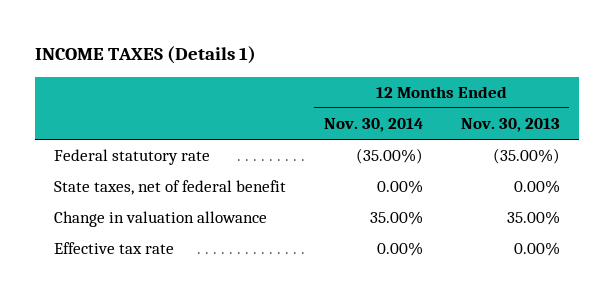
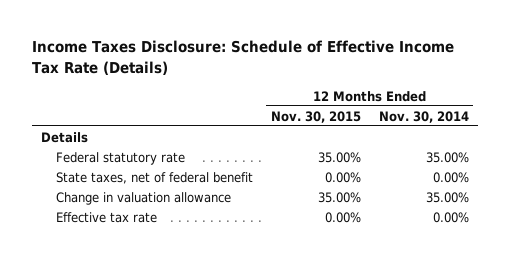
[35,46,257,65] INCOME TAXES (Details 1) -> [32,40,455,75] Income Taxes Disclosure: Schedule of Effective Income Tax Rate (Details)
[460,118,560,133] Nov. 30, 2013 -> none
none -> [270,110,361,123] Nov. 30, 2015
none -> [41,131,89,143] Details
[355,148,423,165] (35.00%) -> [425,151,469,163] 35.00%

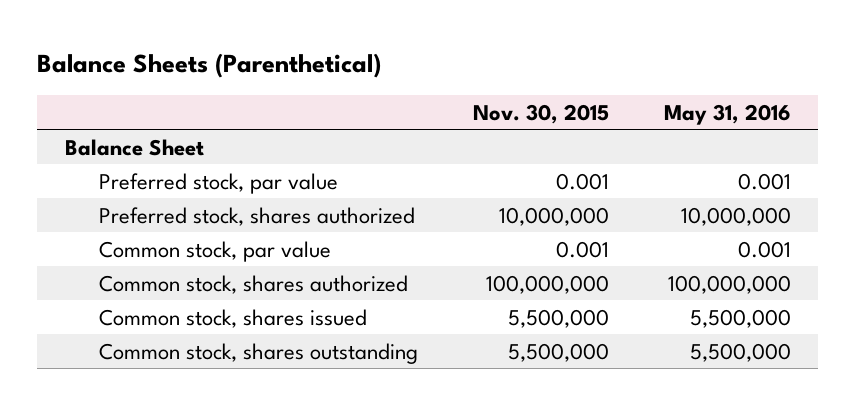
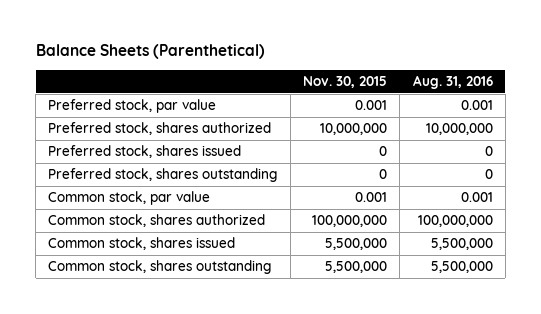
[663,103,791,125] May 31, 2016 -> none
none -> [412,74,493,89] Aug. 31, 2016
[64,138,204,156] Balance Sheet -> none
none -> [48,145,242,159] Preferred stock, shares issued
none -> [48,168,278,183] Preferred stock, shares outstanding

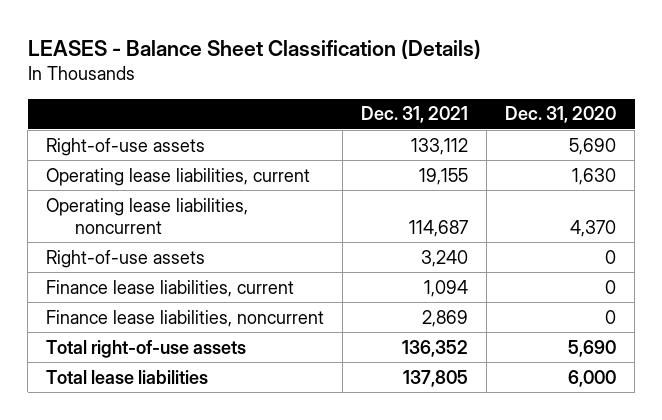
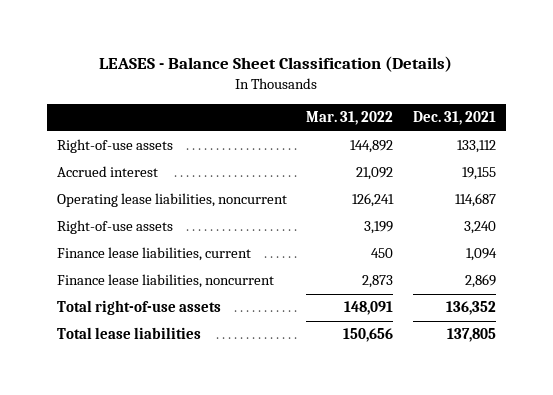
[505,106,617,124] Dec. 31, 2020 -> none
none -> [306,111,394,126] Mar. 31, 2022
[46,167,311,186] Operating lease liabilities, current -> [56,166,158,178] Accrued interest

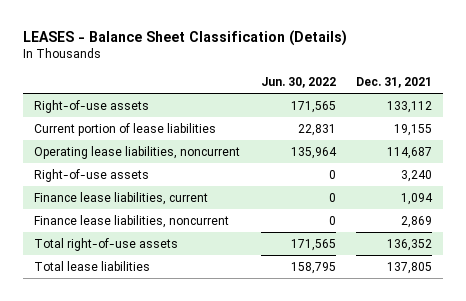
[306,111,394,126] Mar. 31, 2022 -> none
none -> [260,77,336,89] Jun. 30, 2022
[56,166,158,178] Accrued interest -> [33,122,216,136] Current portion of lease liabilities

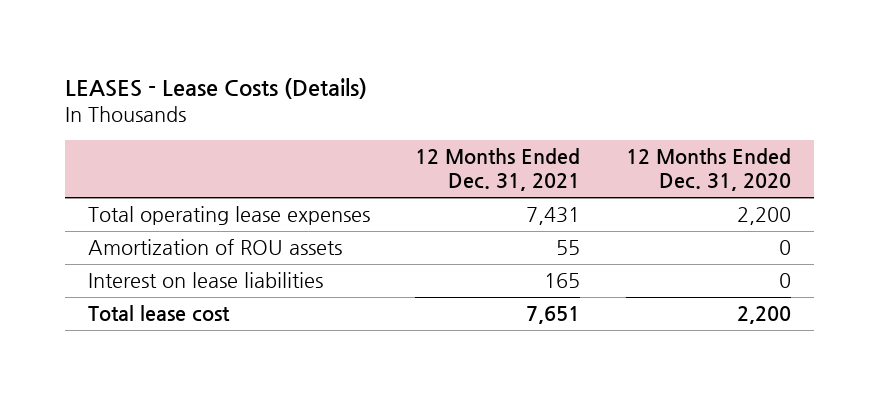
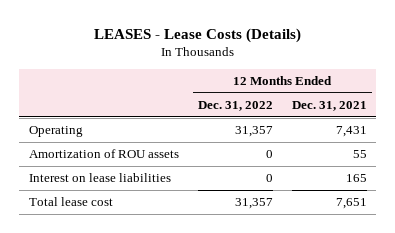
[625,148,791,192] 12 Months Ended Dec. 31, 2020 -> none
none -> [197,101,273,112] Dec. 31, 2022
[87,206,370,226] Total operating lease expenses -> [28,126,83,138] Operating

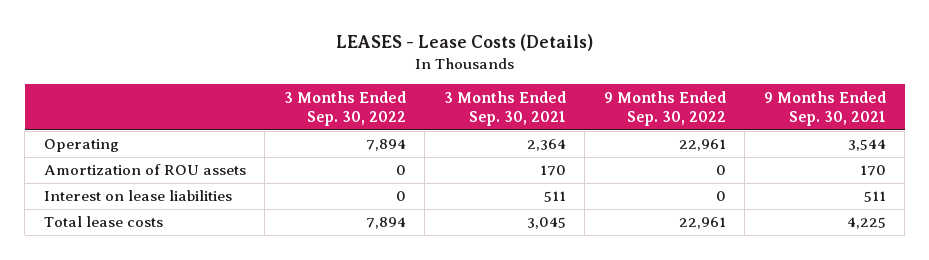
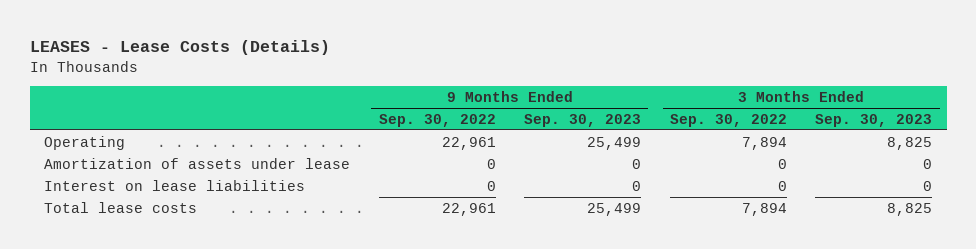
[443,90,566,126] 3 Months Ended Sep. 30, 2021 -> none
[763,90,886,126] 9 Months Ended Sep. 30, 2021 -> none
none -> [524,113,642,127] Sep. 30, 2023
none -> [815,113,933,127] Sep. 30, 2023
[43,164,246,176] Amortization of ROU assets -> [43,157,350,169] Amortization of assets under lease

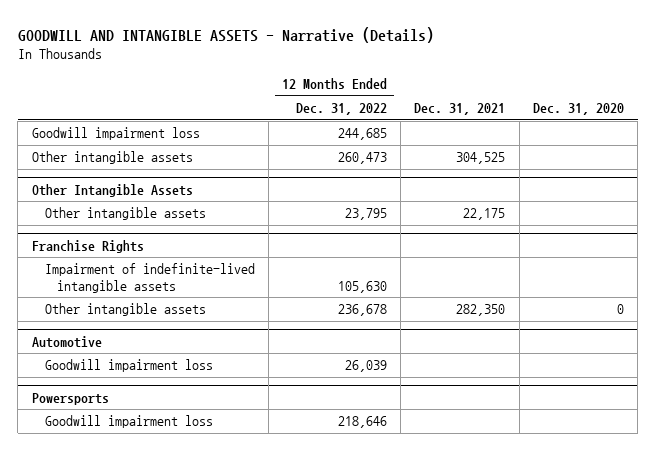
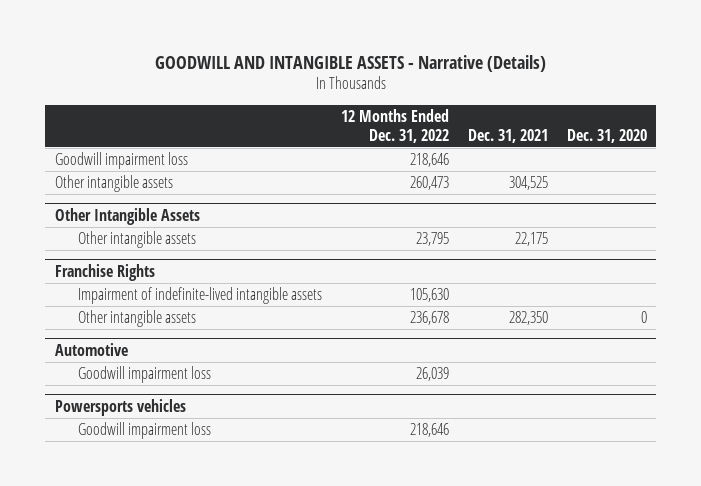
[338,128,388,141] 244,685 -> [409,153,449,168] 218,646
[31,392,109,405] Powersports -> [54,398,186,416] Powersports vehicles

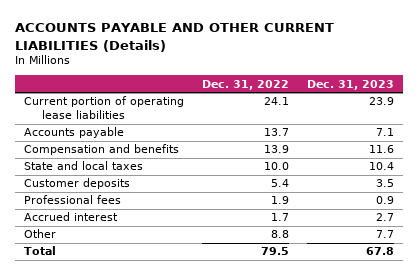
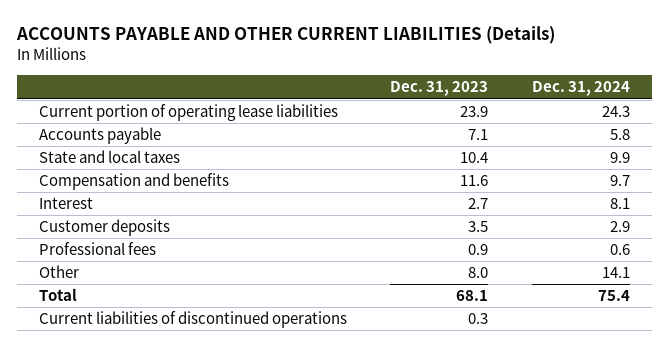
[202,79,290,90] Dec. 31, 2022 -> none
none -> [532,81,631,97] Dec. 31, 2024
[24,144,180,156] Compensation and benefits -> [38,173,229,191] Compensation and benefits
none -> [38,197,93,210] Interest
[24,212,119,222] Accrued interest -> none
[376,230,395,239] 7.7 -> [468,267,489,279] 8.0
[366,247,395,256] 67.8 -> [456,290,489,302] 68.1
none -> [38,311,347,329] Current liabilities of discontinued operations

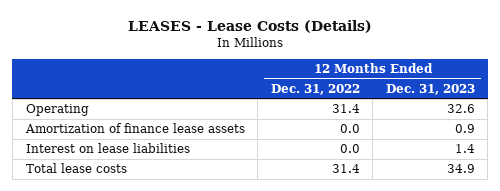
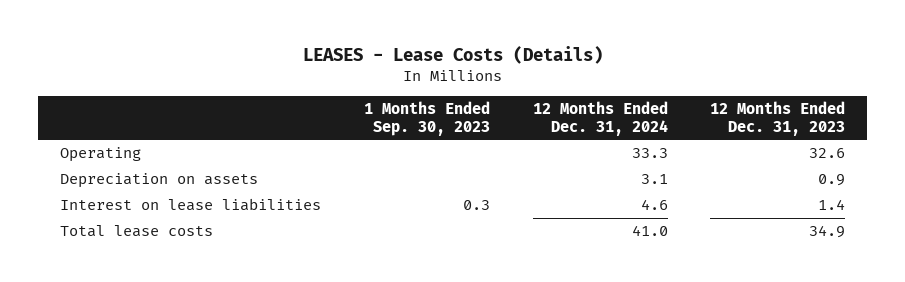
[270,83,360,95] Dec. 31, 2022 -> none
none -> [363,101,490,136] 1 Months Ended Sep. 30, 2023
none -> [532,101,668,136] 12 Months Ended Dec. 31, 2024
[24,123,245,134] Amortization of finance lease assets -> [59,173,258,189] Depreciation on assets

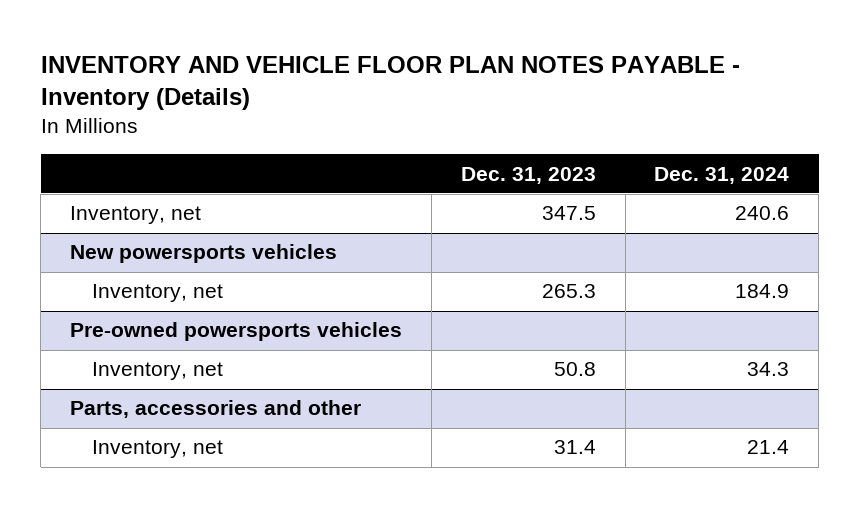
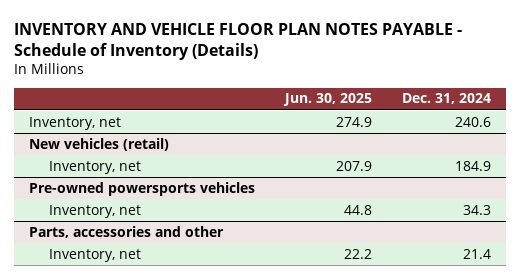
[40,56,740,111] INVENTORY AND VEHICLE FLOOR PLAN NOTES PAYABLE - Inventory (Details) -> [14,23,463,61] INVENTORY AND VEHICLE FLOOR PLAN NOTES PAYABLE - Schedule of Inventory (Details)
[460,166,596,184] Dec. 31, 2023 -> none
none -> [283,93,373,107] Jun. 30, 2025
[70,244,338,264] New powersports vehicles -> [29,137,170,151] New vehicles (retail)

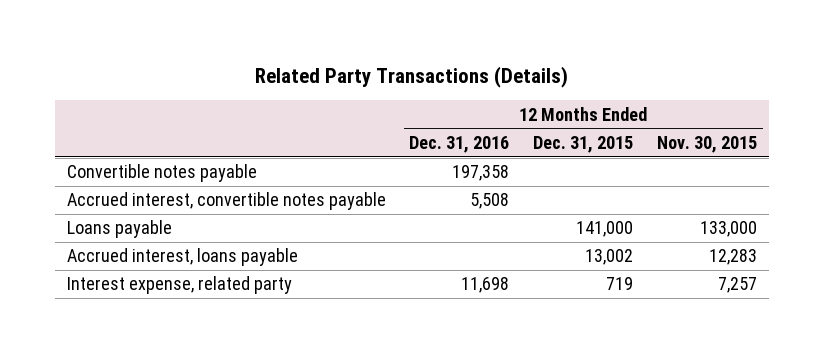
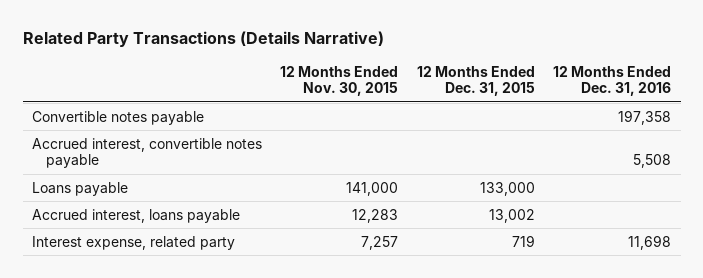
[254,65,568,88] Related Party Transactions (Details) -> [22,31,384,48] Related Party Transactions (Details Narrative)
[576,221,634,238] 141,000 -> [479,181,535,196] 133,000
[699,221,757,238] 133,000 -> [346,181,399,196] 141,000

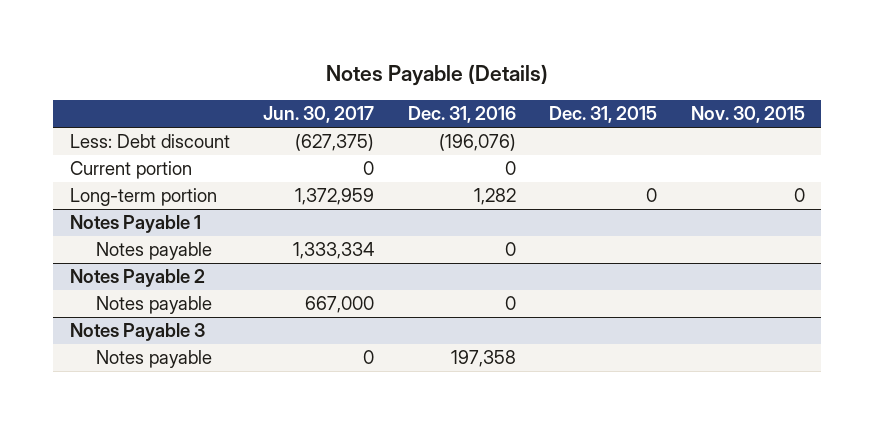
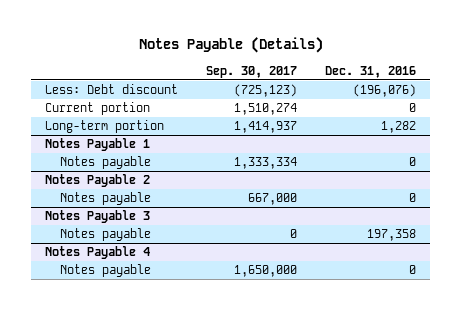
[263,106,375,124] Jun. 30, 2017 -> none
[549,106,658,124] Dec. 31, 2015 -> none
[690,106,805,124] Nov. 30, 2015 -> none
none -> [206,65,298,78] Sep. 30, 2017
none -> [44,246,150,260] Notes Payable 4
none -> [60,264,152,278] Notes payable

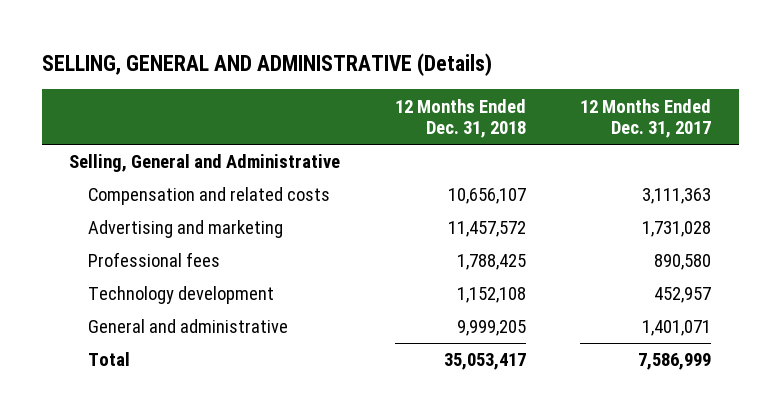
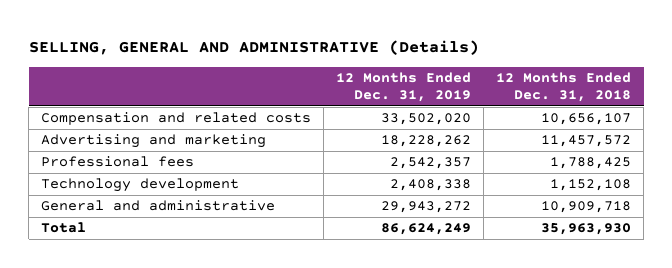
[580,98,712,139] 12 Months Ended Dec. 31, 2017 -> none
none -> [336,71,472,103] 12 Months Ended Dec. 31, 2019
[69,154,341,173] Selling, General and Administrative -> none
[456,320,526,337] 9,999,205 -> [541,201,632,214] 10,909,718
[443,353,526,371] 35,053,417 -> [541,223,632,236] 35,963,930

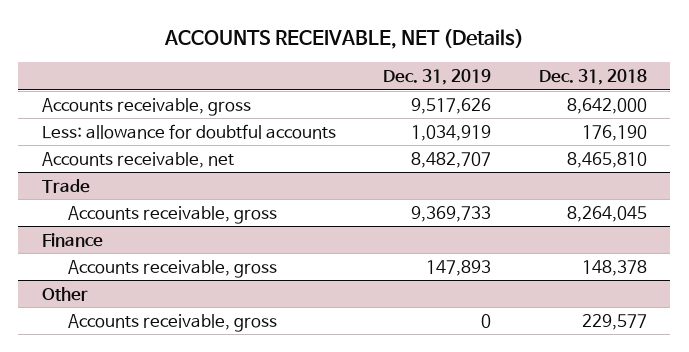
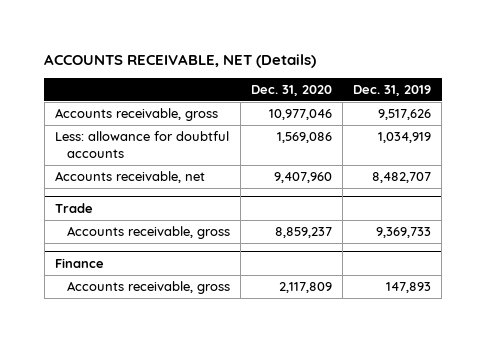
[538,69,647,86] Dec. 31, 2018 -> none
none -> [251,84,333,96] Dec. 31, 2020
[42,286,89,301] Other -> none
[67,313,277,332] Accounts receivable, gross -> none

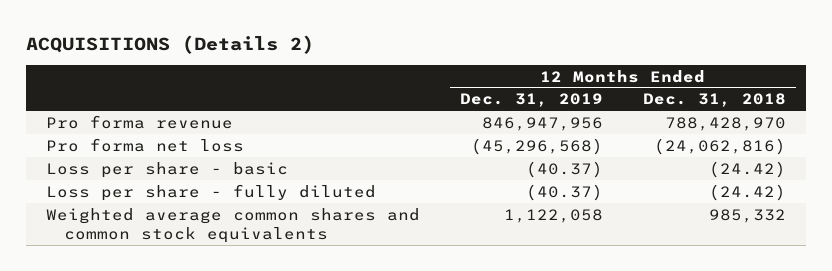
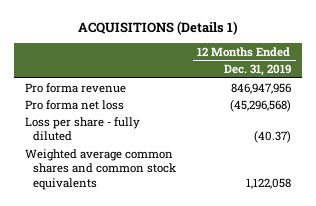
[26,34,315,54] ACQUISITIONS (Details 2) -> [77,20,238,35] ACQUISITIONS (Details 1)
[643,93,787,108] Dec. 31, 2018 -> none
[46,161,289,178] Loss per share - basic -> none

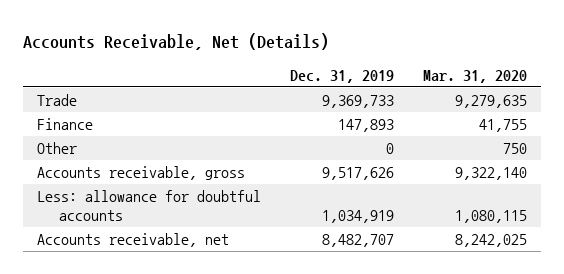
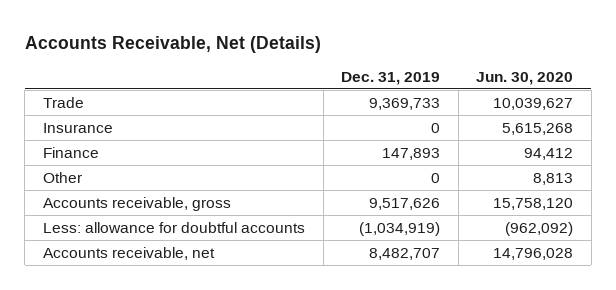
[422,69,527,83] Mar. 31, 2020 -> none
none -> [476,71,574,85] Jun. 30, 2020
none -> [42,122,113,133] Insurance
[322,210,395,224] 1,034,919 -> [359,221,441,236] (1,034,919)

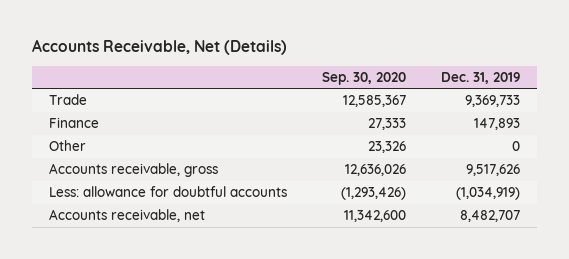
[476,71,574,85] Jun. 30, 2020 -> none
none -> [321,71,406,85] Sep. 30, 2020
[42,122,113,133] Insurance -> none

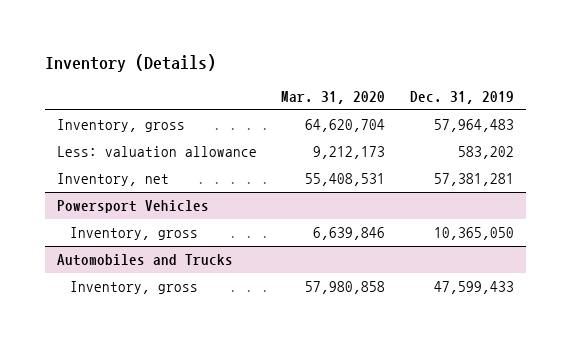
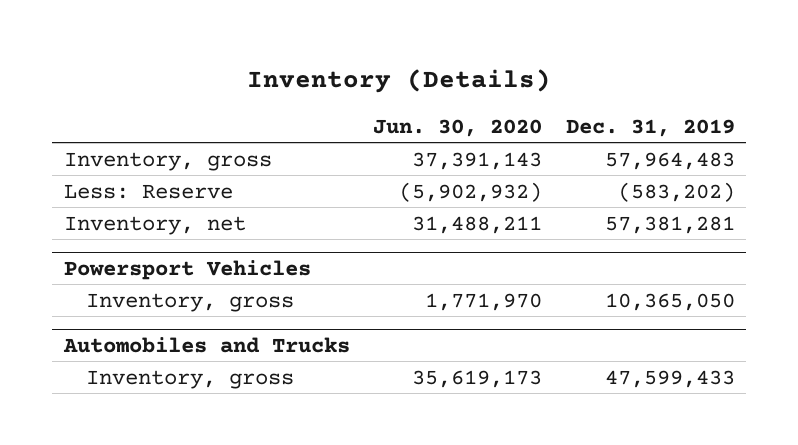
[281,91,386,105] Mar. 31, 2020 -> none
none -> [373,118,543,137] Jun. 30, 2020
[56,146,257,158] Less: valuation allowance -> [63,183,233,199] Less: Reserve
[457,146,514,160] 583,202 -> [617,181,735,202] (583,202)

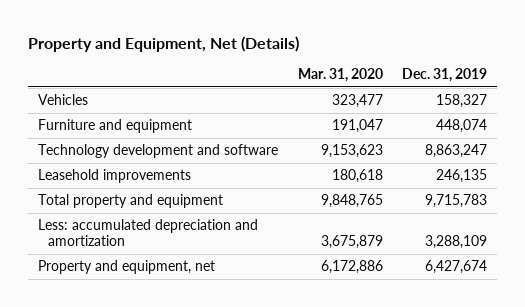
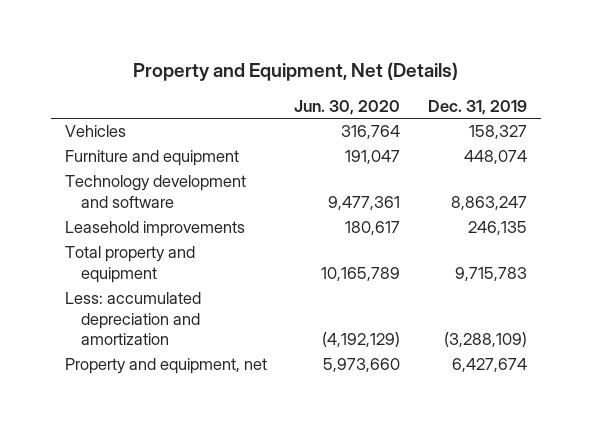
[297,68,383,83] Mar. 31, 2020 -> none
none -> [294,99,401,115] Jun. 30, 2020
[425,235,488,250] 3,288,109 -> [443,332,527,348] (3,288,109)

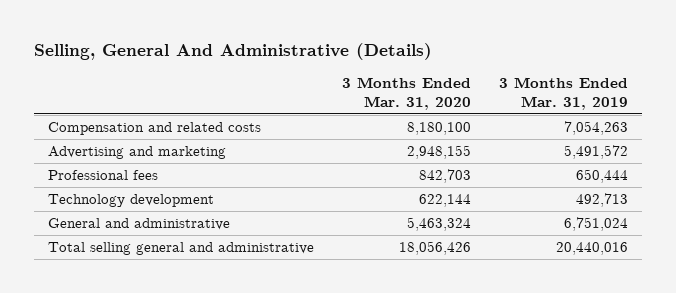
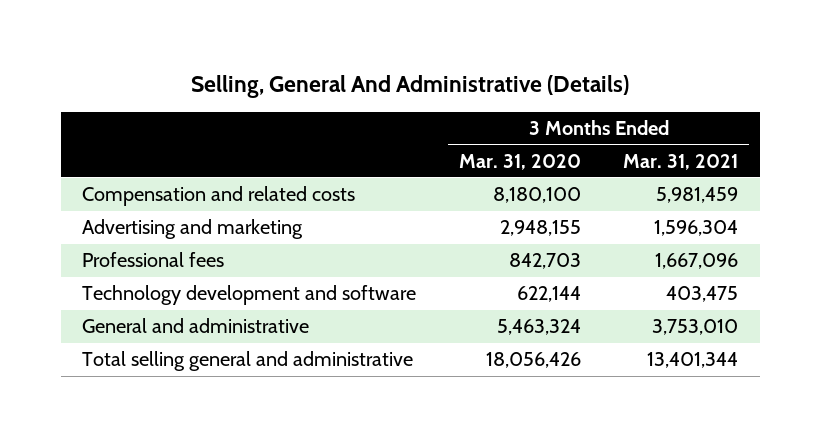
[499,77,629,110] 3 Months Ended Mar. 31, 2019 -> none
none -> [623,153,739,170] Mar. 31, 2021
[47,194,214,208] Technology development -> [82,285,417,306] Technology development and software

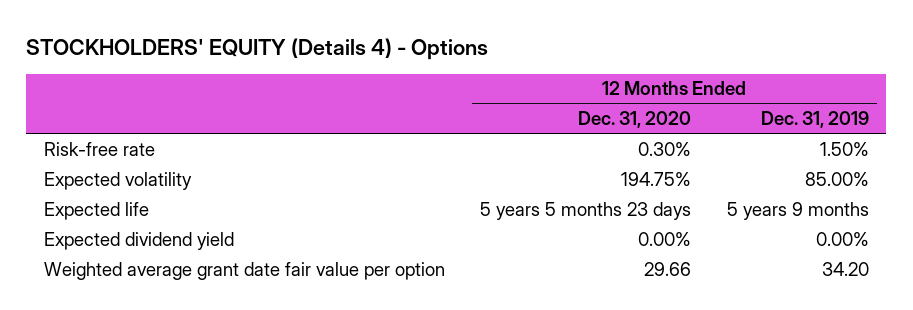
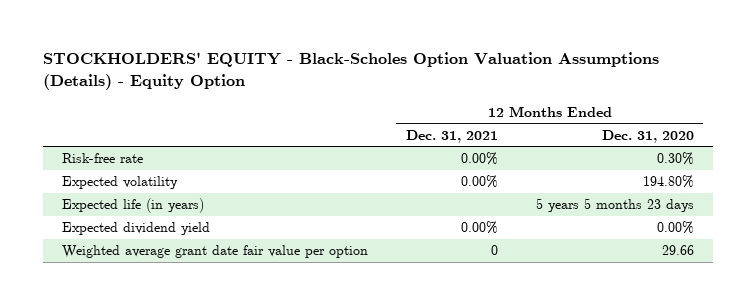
[26,38,489,61] STOCKHOLDERS' EQUITY (Details 4) - Options -> [42,52,659,91] STOCKHOLDERS' EQUITY - Black-Scholes Option Valuation Assumptions (Details) - Equity Option
[760,111,869,129] Dec. 31, 2019 -> none
none -> [405,129,498,143] Dec. 31, 2021
[621,171,692,186] 194.75% -> [642,175,694,189] 194.80%
[44,201,150,220] Expected life -> [61,198,204,214] Expected life (in years)

